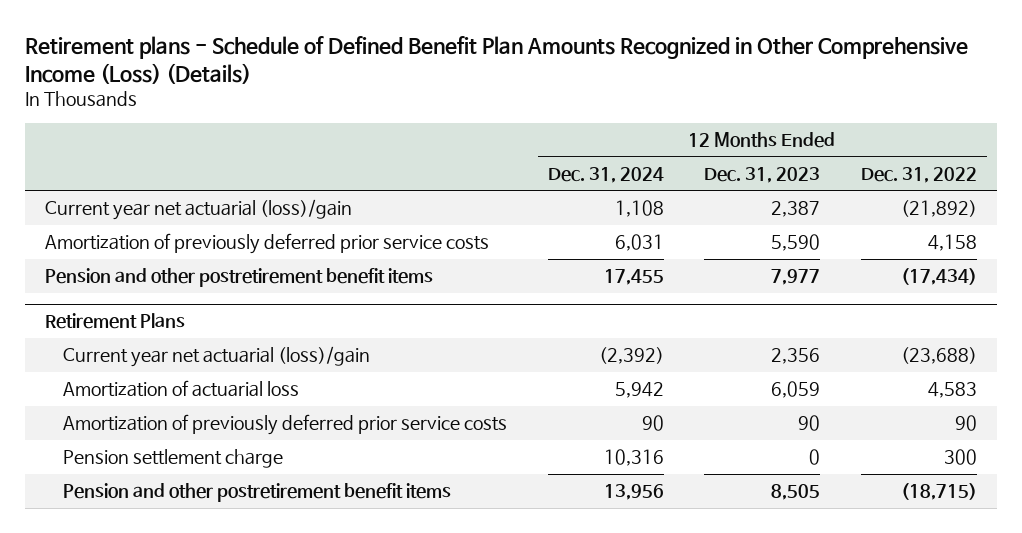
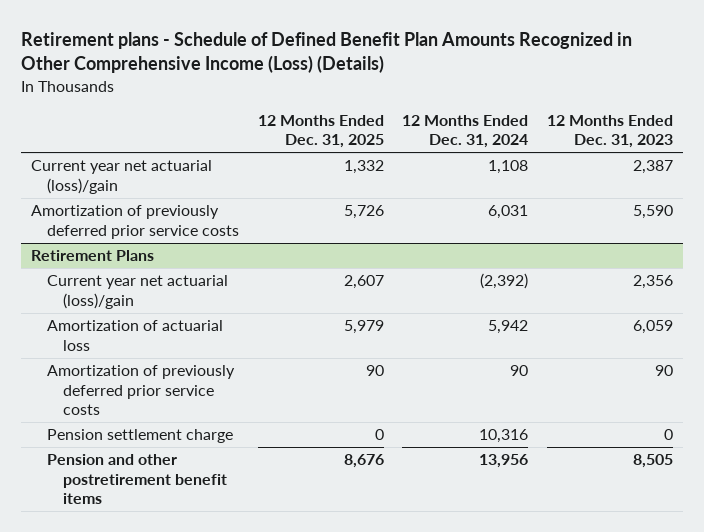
[861,166,978,183] Dec. 31, 2022 -> none
none -> [257,114,384,149] 12 Months Ended Dec. 31, 2025
[44,268,433,288] Pension and other postretirement benefit items -> none

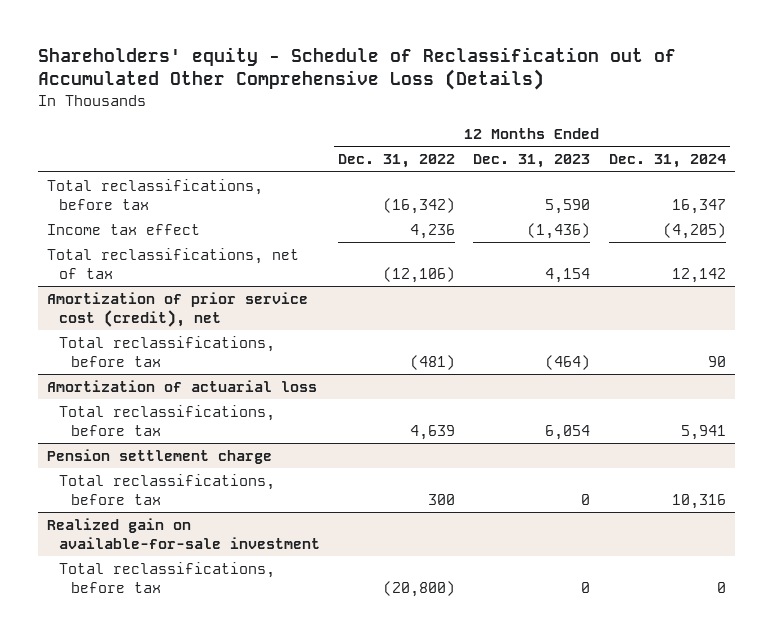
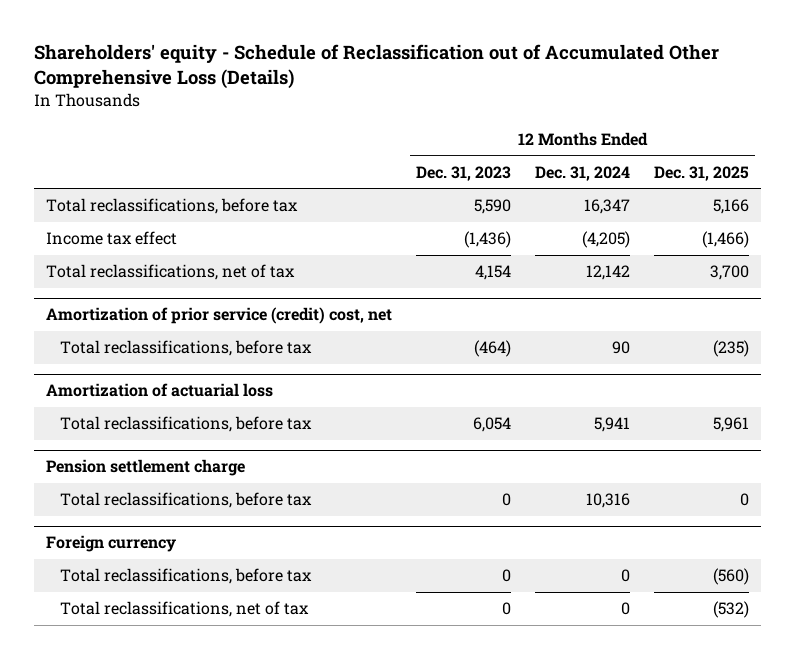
[338,154,456,169] Dec. 31, 2022 -> none
none -> [654,165,750,181] Dec. 31, 2025
[47,291,309,328] Amortization of prior service cost (credit), net -> [45,307,392,325] Amortization of prior service (credit) cost, net
[47,517,321,550] Realized gain on available-for-sale investment -> none
none -> [45,535,176,553] Foreign currency
none -> [59,601,309,618] Total reclassifications, net of tax

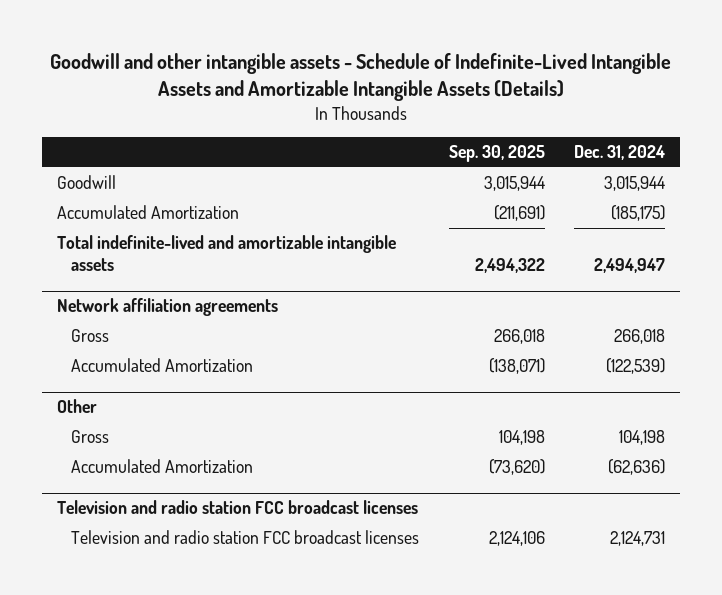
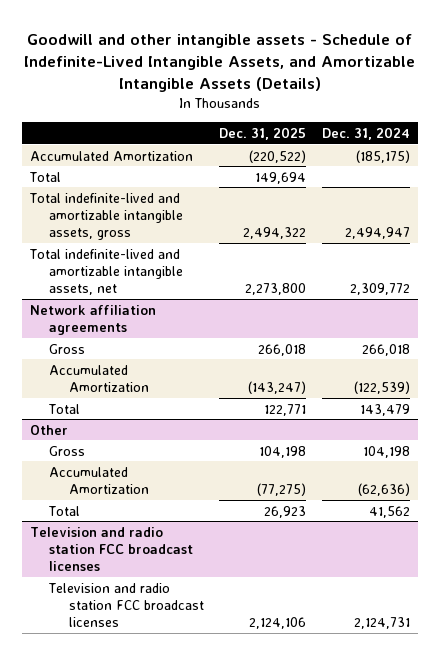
[50,52,672,101] Goodwill and other intangible assets - Schedule of Indefinite-Lived Intangible Assets and Amortizable Intangible Assets (Details) -> [24,33,416,92] Goodwill and other intangible assets - Schedule of Indefinite-Lived Intangible Assets, and Amortizable Intangible Assets (Details)
[448,145,545,163] Sep. 30, 2025 -> none
none -> [219,126,307,140] Dec. 31, 2025
[56,175,116,190] Goodwill -> none
none -> [29,171,62,182] Total
[56,235,396,272] Total indefinite-lived and amortizable intangible assets -> [29,192,184,241] Total indefinite-lived and amortizable intangible assets, gross
none -> [29,248,184,296] Total indefinite-lived and amortizable intangible assets, net
none -> [48,403,81,414] Total
none -> [48,505,81,516] Total

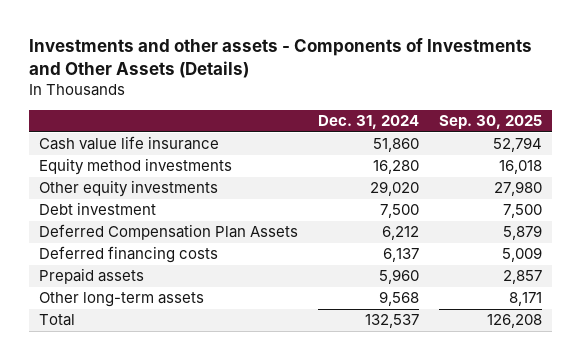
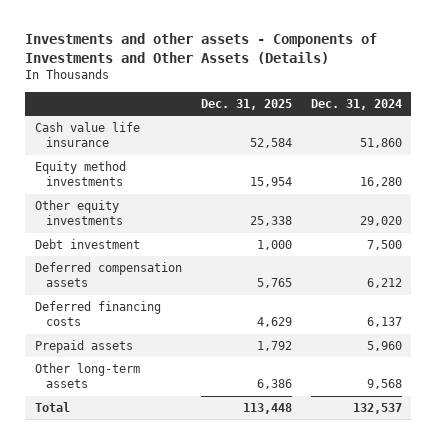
[439,115,543,130] Sep. 30, 2025 -> none
none -> [200,98,292,110] Dec. 31, 2025
[39,224,299,241] Deferred Compensation Plan Assets -> [34,262,182,288] Deferred compensation assets

